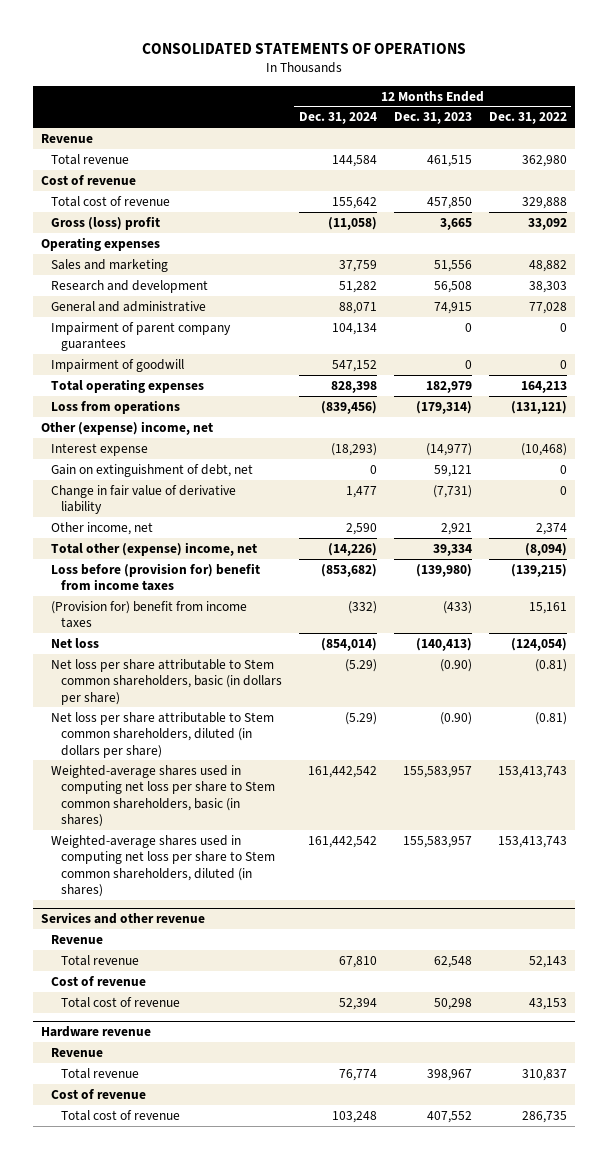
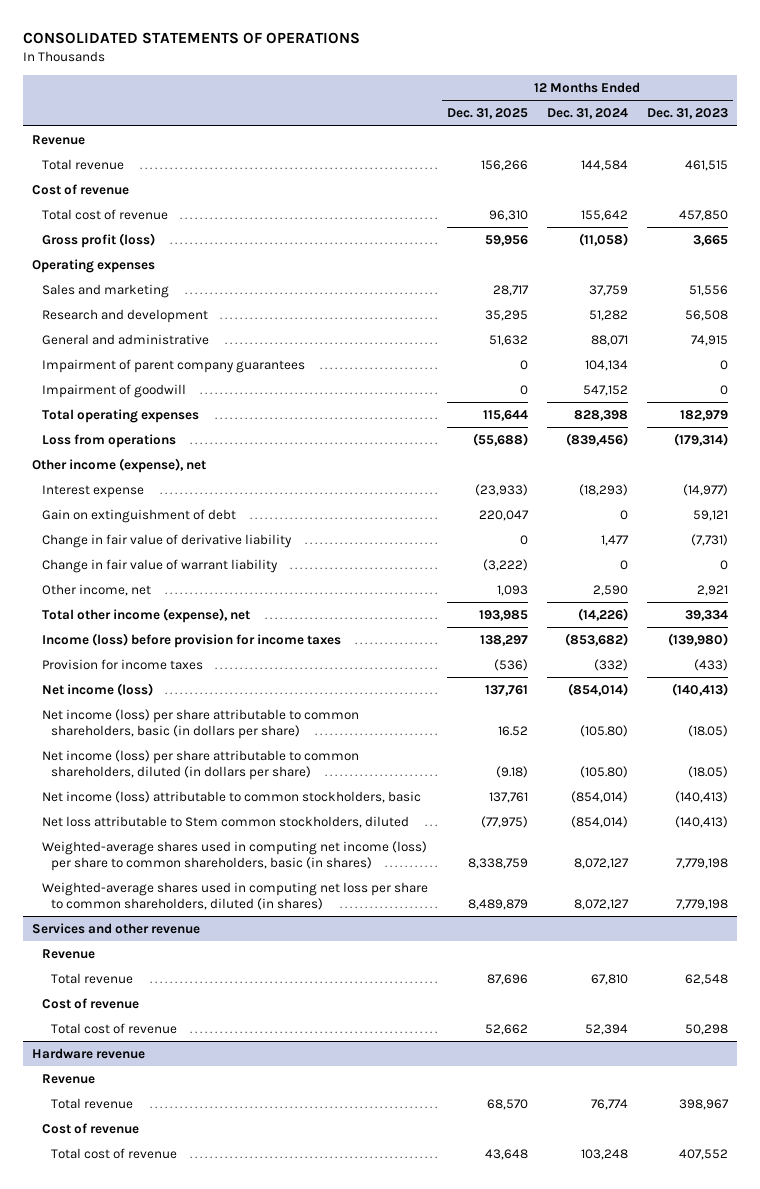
[488,112,567,125] Dec. 31, 2022 -> none
none -> [446,108,528,120] Dec. 31, 2025
[50,215,160,230] Gross (loss) profit -> [41,232,155,248] Gross profit (loss)
[41,420,214,435] Other (expense) income, net -> [32,457,207,473] Other income (expense), net
[50,463,253,477] Gain on extinguishment of debt, net -> [41,508,236,523] Gain on extinguishment of debt
none -> [41,558,278,573] Change in fair value of warrant liability
[50,541,257,556] Total other (expense) income, net -> [41,607,250,623] Total other income (expense), net
[50,562,260,592] Loss before (provision for) benefit from income taxes -> [41,632,341,648] Income (loss) before provision for income taxes
[50,600,247,629] (Provision for) benefit from income taxes -> [41,658,203,670] Provision for income taxes
[50,637,99,648] Net loss -> [41,682,153,696] Net income (loss)
[50,658,282,705] Net loss per share attributable to Stem common shareholders, basic (in dollars per share) -> [41,708,359,739] Net income (loss) per share attributable to common shareholders, basic (in dollars per share)
[344,658,377,672] (5.29) -> [579,724,628,737] (105.80)
[439,658,472,672] (0.90) -> [687,724,728,737] (18.05)
[50,711,274,758] Net loss per share attributable to Stem common shareholders, diluted (in dollars per share) -> [41,749,359,780] Net income (loss) per share attributable to common shareholders, diluted (in dollars per share)
[344,711,377,725] (5.29) -> [579,765,628,778] (105.80)
[439,711,472,725] (0.90) -> [687,765,728,778] (18.05)
none -> [41,790,421,803] Net income (loss) attributable to common stockholders, basic
none -> [41,815,409,828] Net loss attributable to Stem common stockholders, diluted
[50,764,275,828] Weighted-average shares used in computing net loss per share to Stem common shareholders, basic (in shares) -> [41,840,427,871] Weighted-average shares used in computing net income (loss) per share to common shareholders, basic (in shares)
[307,765,377,778] 161,442,542 -> [573,857,629,869] 8,072,127
[402,765,472,778] 155,583,957 -> [675,857,728,869] 7,779,198
[50,834,275,898] Weighted-average shares used in computing net loss per share to Stem common shareholders, diluted (in shares) -> [41,881,428,910] Weighted-average shares used in computing net loss per share to common shareholders, diluted (in shares)
[307,835,377,848] 161,442,542 -> [573,898,629,910] 8,072,127
[402,835,472,848] 155,583,957 -> [675,898,728,910] 7,779,198

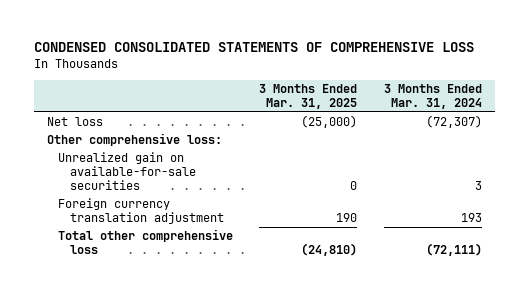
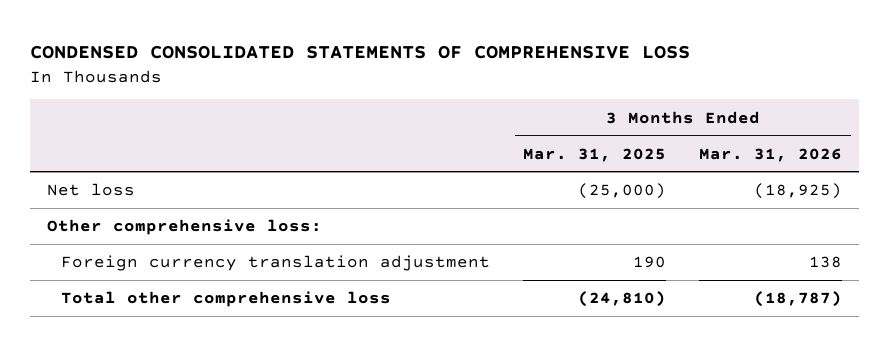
[383,84,482,110] 3 Months Ended Mar. 31, 2024 -> none
none -> [699,147,843,162] Mar. 31, 2026
[58,152,196,191] Unrealized gain on available-for-sale securities -> none

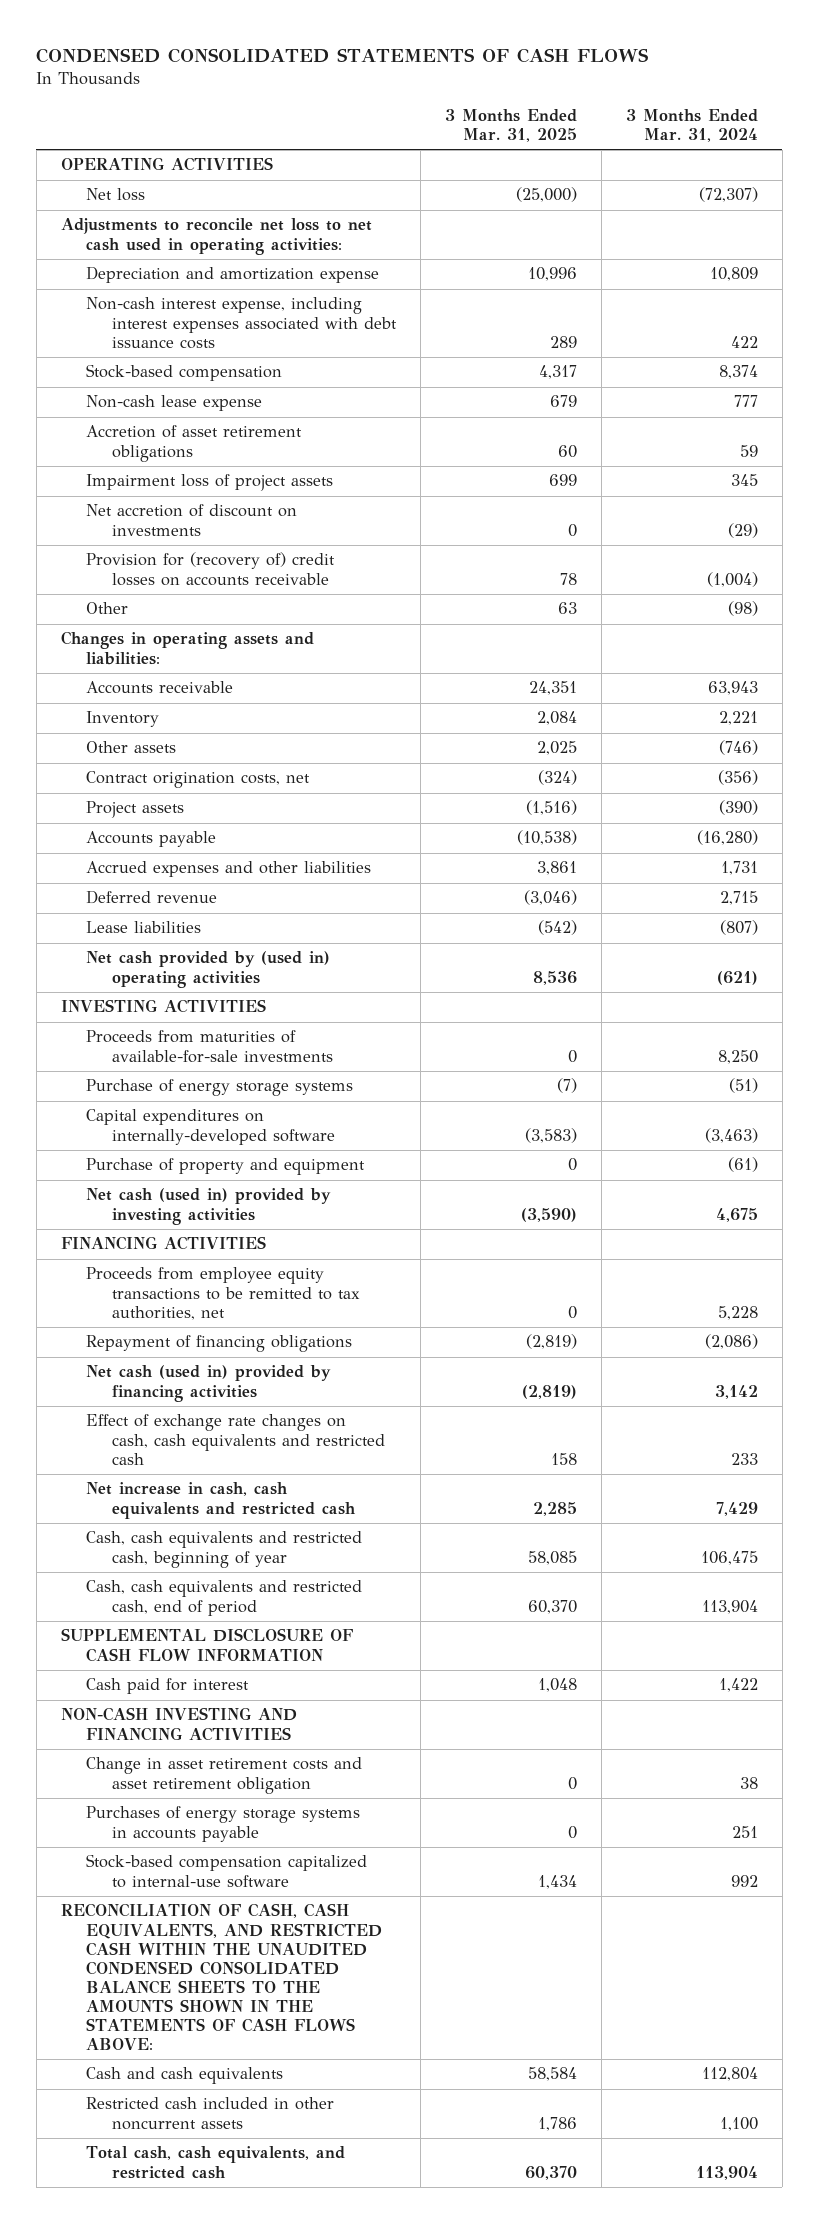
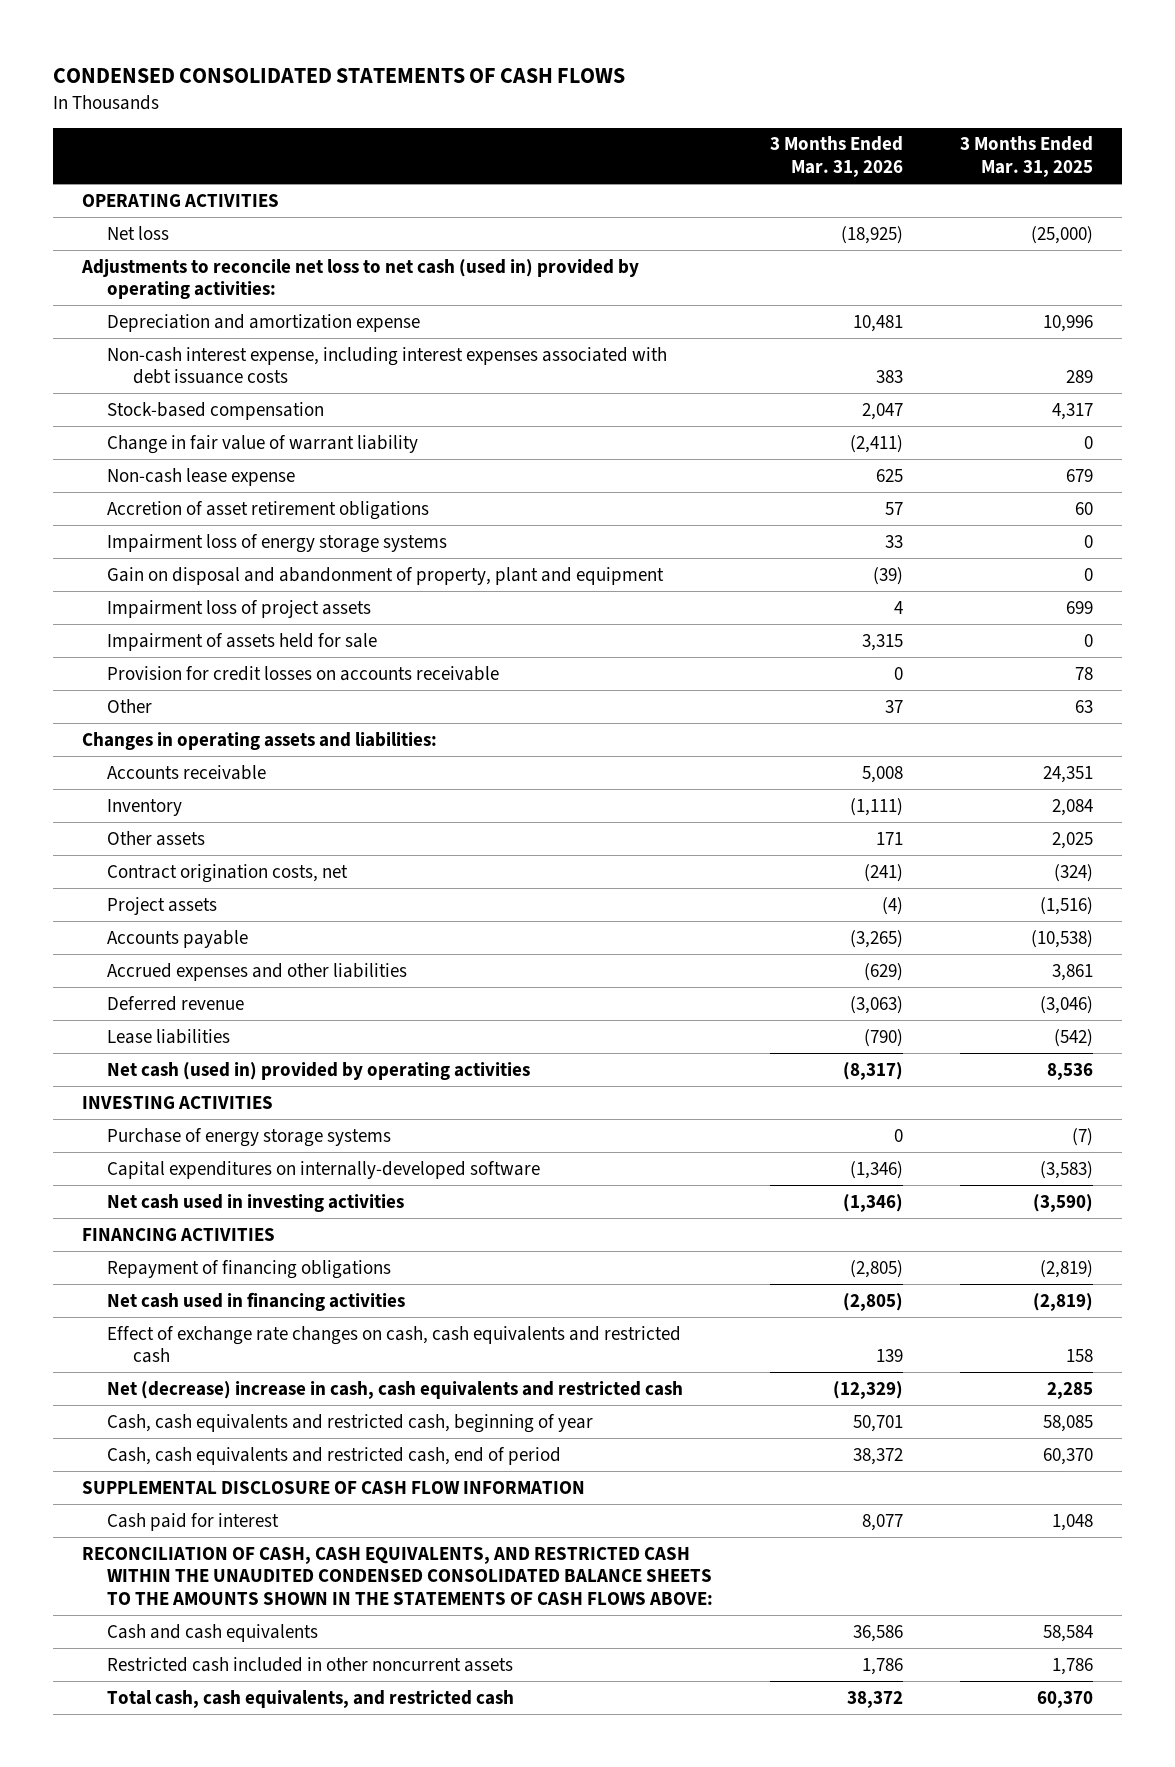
[626,108,759,143] 3 Months Ended Mar. 31, 2024 -> none
none -> [770,136,904,178] 3 Months Ended Mar. 31, 2026
[60,218,372,255] Adjustments to reconcile net loss to net cash used in operating activities: -> [80,258,639,300] Adjustments to reconcile net loss to net cash (used in) provided by operating activities:
none -> [107,434,419,454] Change in fair value of warrant liability
none -> [107,533,448,553] Impairment loss of energy storage systems
none -> [107,566,665,585] Gain on disposal and abandonment of property, plant and equipment
[86,504,298,536] Net accretion of discount on investments -> none
none -> [107,632,378,651] Impairment of assets held for sale
[86,552,336,586] Provision for (recovery of) credit losses on accounts receivable -> [107,665,500,681] Provision for credit losses on accounts receivable
[86,951,331,988] Net cash provided by (used in) operating activities -> [107,1061,531,1080] Net cash (used in) provided by operating activities
[86,1030,334,1063] Proceeds from maturities of available-for-sale investments -> none
[86,1158,366,1176] Purchase of property and equipment -> none
[86,1188,332,1225] Net cash (used in) provided by investing activities -> [107,1193,405,1212] Net cash used in investing activities
[86,1267,361,1320] Proceeds from employee equity transactions to be remitted to tax authorities, net -> none
[86,1365,332,1402] Net cash (used in) provided by financing activities -> [107,1291,406,1311] Net cash used in financing activities
[86,1482,357,1519] Net increase in cash, cash equivalents and restricted cash -> [107,1380,684,1399] Net (decrease) increase in cash, cash equivalents and restricted cash
[60,1707,297,1741] NON-CASH INVESTING AND FINANCING ACTIVITIES -> none
[86,1757,363,1794] Change in asset retirement costs and asset retirement obligation -> none
[86,1806,361,1842] Purchases of energy storage systems in accounts payable -> none
[86,1854,368,1888] Stock-based compensation capitalized to internal-use software -> none

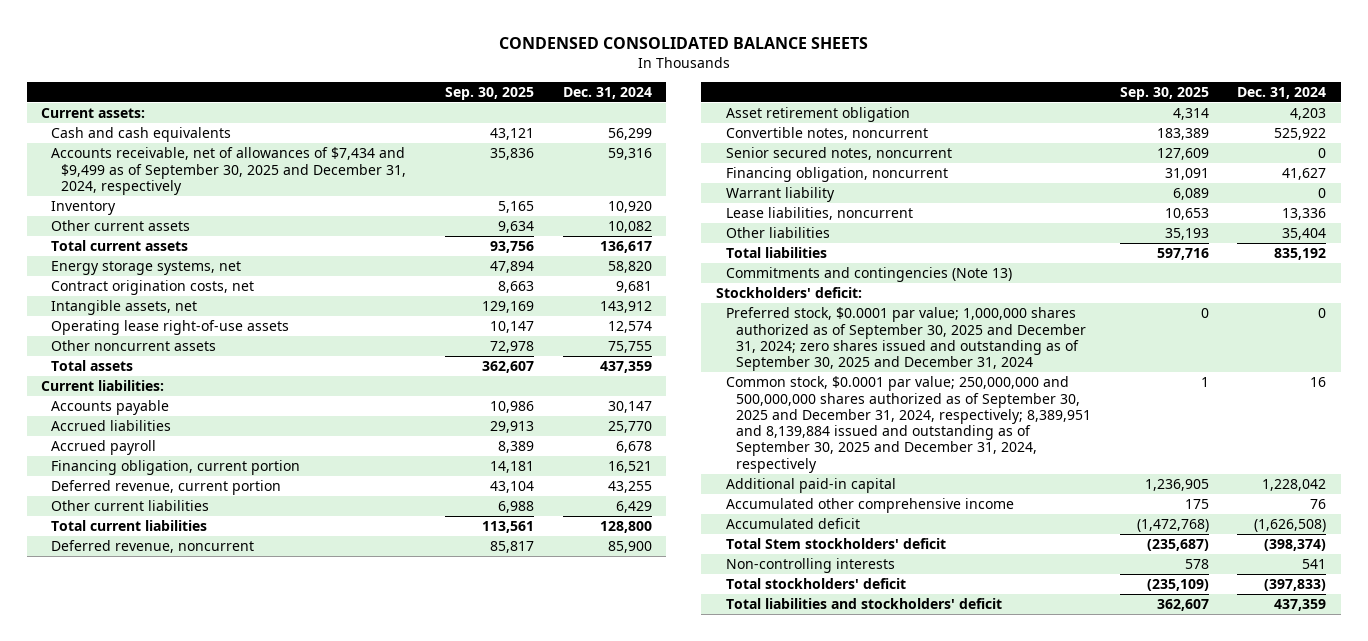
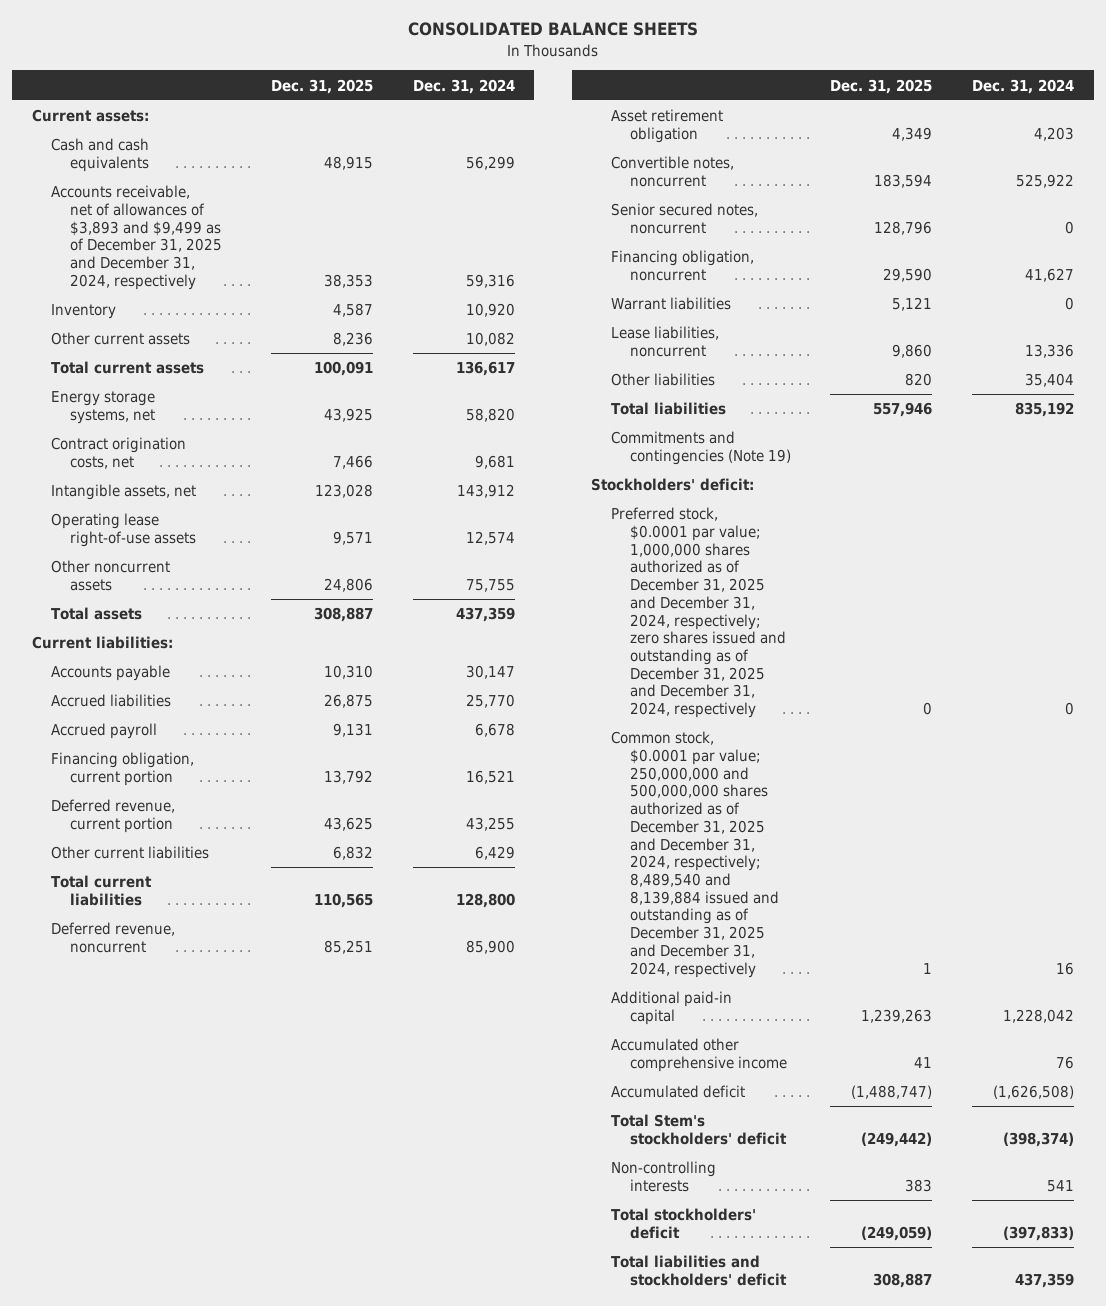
[498,36,868,49] CONDENSED CONSOLIDATED BALANCE SHEETS -> [407,22,698,37] CONSOLIDATED BALANCE SHEETS
[445,86,535,100] Sep. 30, 2025 -> none
none -> [270,78,373,94] Dec. 31, 2025
[51,147,407,195] Accounts receivable, net of allowances of $7,434 and $9,499 as of September 30, 2025 and December 31, 2024, respectively -> [51,185,223,290] Accounts receivable, net of allowances of $3,893 and $9,499 as of December 31, 2025 and December 31, 2024, respectively
[725,187,835,203] Warrant liability -> [610,297,731,311] Warrant liabilities
[725,267,1012,283] Commitments and contingencies (Note 13) -> [610,431,791,465] Commitments and contingencies (Note 19)
[725,307,1086,372] Preferred stock, $0.0001 par value; 1,000,000 shares authorized as of September 30, 2025 and December 31, 2024; zero shares issued and outstanding as of September 30, 2025 and December 31, 2024 -> [610,507,786,719] Preferred stock, $0.0001 par value; 1,000,000 shares authorized as of December 31, 2025 and December 31, 2024, respectively; zero shares issued and outstanding as of December 31, 2025 and December 31, 2024, respectively
[725,376,1091,473] Common stock, $0.0001 par value; 250,000,000 and 500,000,000 shares authorized as of September 30, 2025 and December 31, 2024, respectively; 8,389,951 and 8,139,884 issued and outstanding as of September 30, 2025 and December 31, 2024, respectively -> [610,731,779,978] Common stock, $0.0001 par value; 250,000,000 and 500,000,000 shares authorized as of December 31, 2025 and December 31, 2024, respectively; 8,489,540 and 8,139,884 issued and outstanding as of December 31, 2025 and December 31, 2024, respectively
[725,538,946,550] Total Stem stockholders' deficit -> [610,1114,787,1145] Total Stem's stockholders' deficit

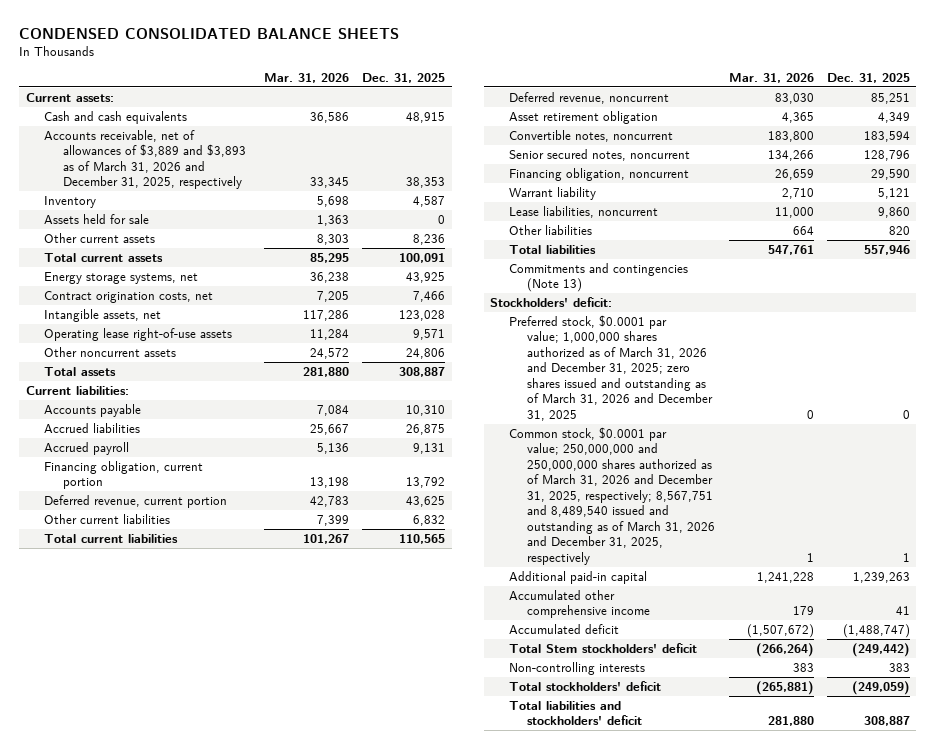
[407,22,698,37] CONSOLIDATED BALANCE SHEETS -> [19,27,400,39] CONDENSED CONSOLIDATED BALANCE SHEETS
[412,78,515,94] Dec. 31, 2024 -> none
none -> [264,72,350,83] Mar. 31, 2026
[51,185,223,290] Accounts receivable, net of allowances of $3,893 and $9,499 as of December 31, 2025 and December 31, 2024, respectively -> [44,129,246,190] Accounts receivable, net of allowances of $3,889 and $3,893 as of March 31, 2026 and December 31, 2025, respectively
none -> [44,213,150,224] Assets held for sale
[610,297,731,311] Warrant liabilities -> [508,186,596,200] Warrant liability
[610,431,791,465] Commitments and contingencies (Note 19) -> [508,262,688,293] Commitments and contingencies (Note 13)
[610,507,786,719] Preferred stock, $0.0001 par value; 1,000,000 shares authorized as of December 31, 2025 and December 31, 2024, respectively; zero shares issued and outstanding as of December 31, 2025 and December 31, 2024, respectively -> [508,314,714,421] Preferred stock, $0.0001 par value; 1,000,000 shares authorized as of March 31, 2026 and December 31, 2025; zero shares issued and outstanding as of March 31, 2026 and December 31, 2025
[610,731,779,978] Common stock, $0.0001 par value; 250,000,000 and 500,000,000 shares authorized as of December 31, 2025 and December 31, 2024, respectively; 8,489,540 and 8,139,884 issued and outstanding as of December 31, 2025 and December 31, 2024, respectively -> [508,426,716,565] Common stock, $0.0001 par value; 250,000,000 and 250,000,000 shares authorized as of March 31, 2026 and December 31, 2025, respectively; 8,567,751 and 8,489,540 issued and outstanding as of March 31, 2026 and December 31, 2025, respectively
[610,1114,787,1145] Total Stem's stockholders' deficit -> [508,642,697,653] Total Stem stockholders' deficit

